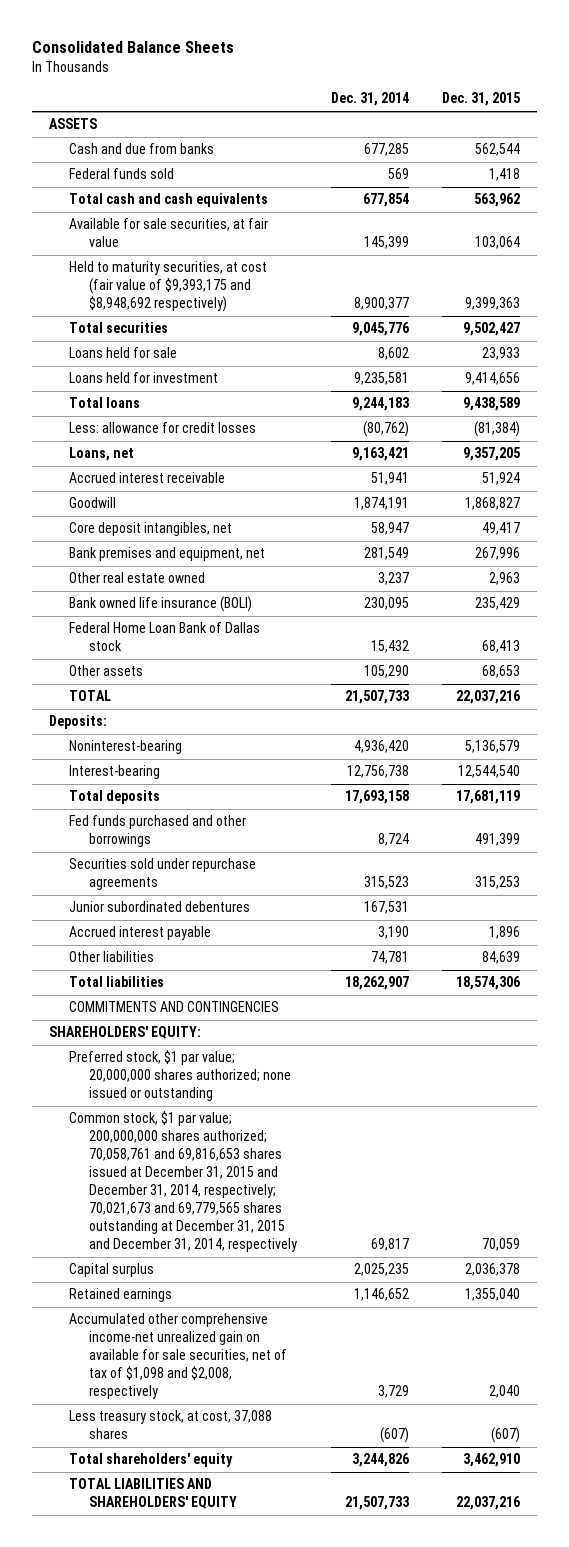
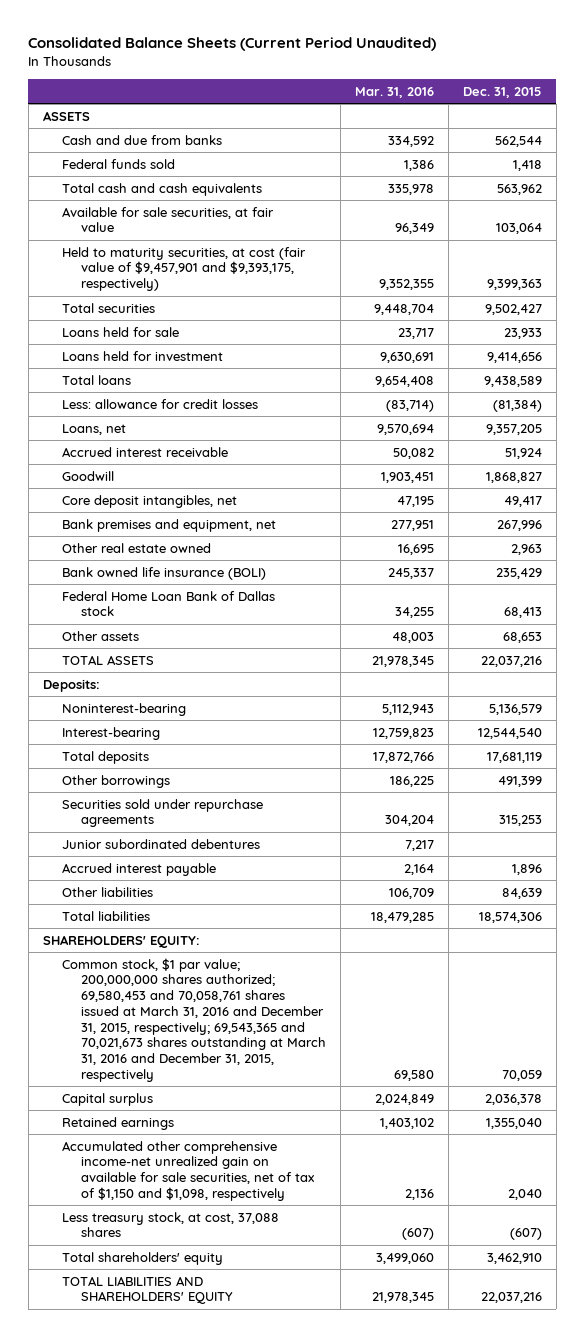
[31,41,234,54] Consolidated Balance Sheets -> [28,37,437,52] Consolidated Balance Sheets (Current Period Unaudited)
[330,92,409,107] Dec. 31, 2014 -> none
none -> [354,86,434,98] Mar. 31, 2016
[69,261,268,313] Held to maturity securities, at cost (fair value of $9,393,175 and $8,948,692 respectively) -> [61,246,306,292] Held to maturity securities, at cost (fair value of $9,457,901 and $9,393,175, respectively)
[69,690,112,702] TOTAL -> [61,654,154,665] TOTAL ASSETS
[69,815,247,848] Fed funds purchased and other borrowings -> [61,774,170,788] Other borrowings
[69,1001,280,1013] COMMITMENTS AND CONTINGENCIES -> none
[69,1050,292,1102] Preferred stock, $1 par value; 20,000,000 shares authorized; none issued or outstanding -> none
[69,1111,298,1253] Common stock, $1 par value; 200,000,000 shares authorized; 70,058,761 and 69,816,653 shares issued at December 31, 2015 and December 31, 2014, respectively; 70,021,673 and 69,779,565 shares outstanding at December 31, 2015 and December 31, 2014, respectively -> [61,957,327,1082] Common stock, $1 par value; 200,000,000 shares authorized; 69,580,453 and 70,058,761 shares issued at March 31, 2016 and December 31, 2015, respectively; 69,543,365 and 70,021,673 shares outstanding at March 31, 2016 and December 31, 2015, respectively
[69,1313,288,1400] Accumulated other comprehensive income-net unrealized gain on available for sale securities, net of tax of $1,098 and $2,008, respectively -> [61,1140,316,1201] Accumulated other comprehensive income-net unrealized gain on available for sale securities, net of tax of $1,150 and $1,098, respectively

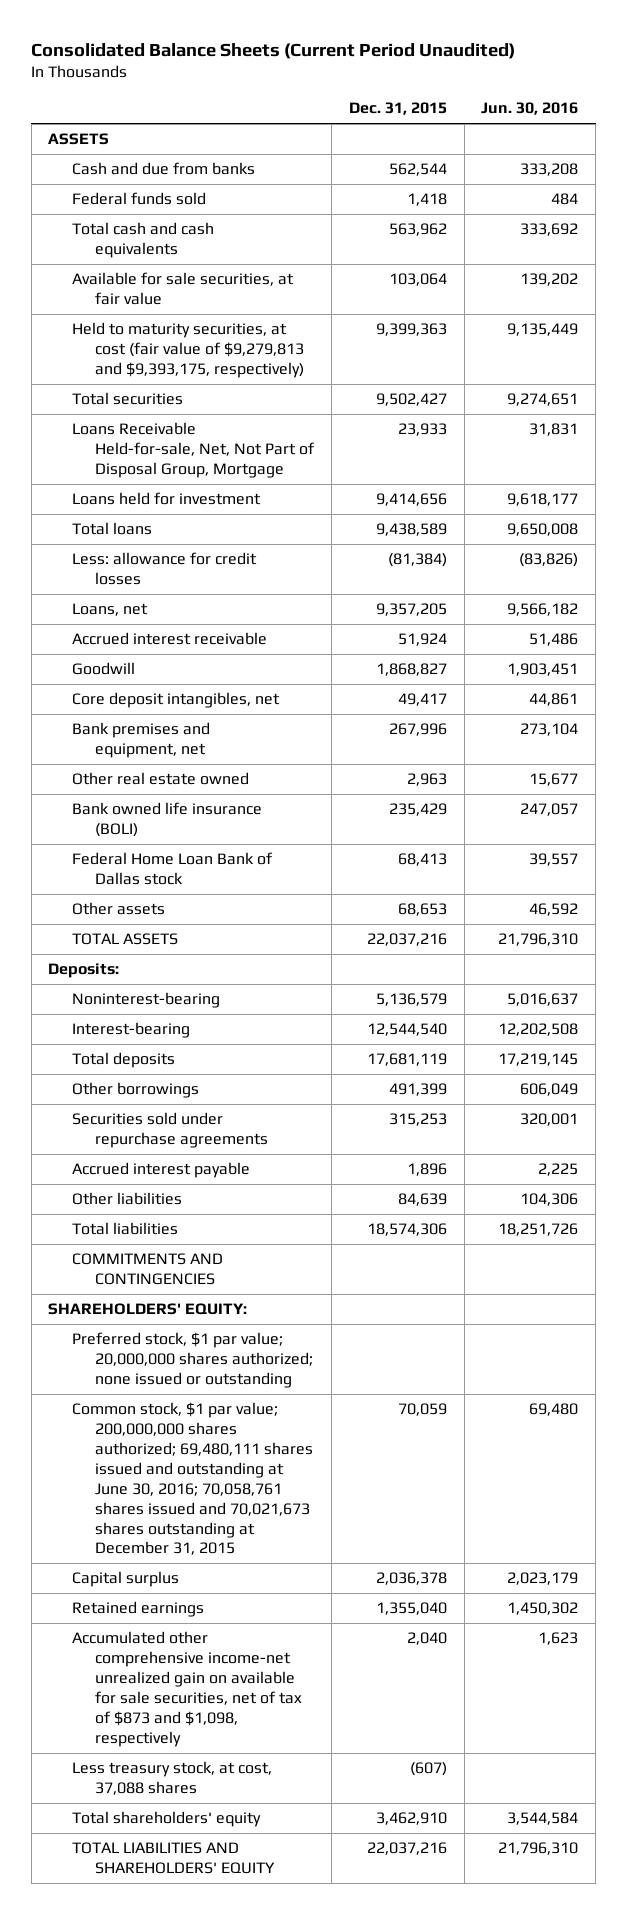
[354,86,434,98] Mar. 31, 2016 -> none
none -> [481,102,579,116] Jun. 30, 2016
[61,246,306,292] Held to maturity securities, at cost (fair value of $9,457,901 and $9,393,175, respectively) -> [71,322,305,379] Held to maturity securities, at cost (fair value of $9,279,813 and $9,393,175, respectively)
[61,326,179,337] Loans held for sale -> [71,422,316,479] Loans Receivable Held-for-sale, Net, Not Part of Disposal Group, Mortgage
[61,838,260,849] Junior subordinated debentures -> none
none -> [71,1253,223,1286] COMMITMENTS AND CONTINGENCIES
none -> [71,1332,314,1389] Preferred stock, $1 par value; 20,000,000 shares authorized; none issued or outstanding
[61,957,327,1082] Common stock, $1 par value; 200,000,000 shares authorized; 69,580,453 and 70,058,761 shares issued at March 31, 2016 and December 31, 2015, respectively; 69,543,365 and 70,021,673 shares outstanding at March 31, 2016 and December 31, 2015, respectively -> [71,1402,314,1556] Common stock, $1 par value; 200,000,000 shares authorized; 69,480,111 shares issued and outstanding at June 30, 2016; 70,058,761 shares issued and 70,021,673 shares outstanding at December 31, 2015
[61,1140,316,1201] Accumulated other comprehensive income-net unrealized gain on available for sale securities, net of tax of $1,150 and $1,098, respectively -> [71,1631,303,1747] Accumulated other comprehensive income-net unrealized gain on available for sale securities, net of tax of $873 and $1,098, respectively

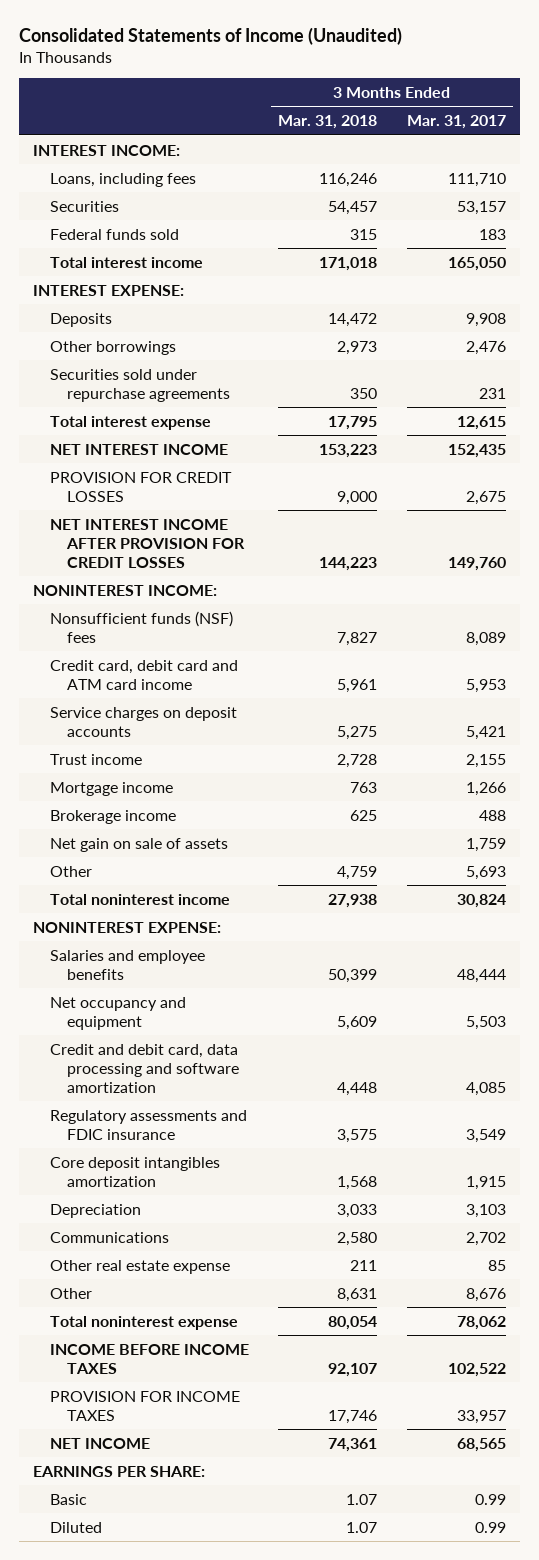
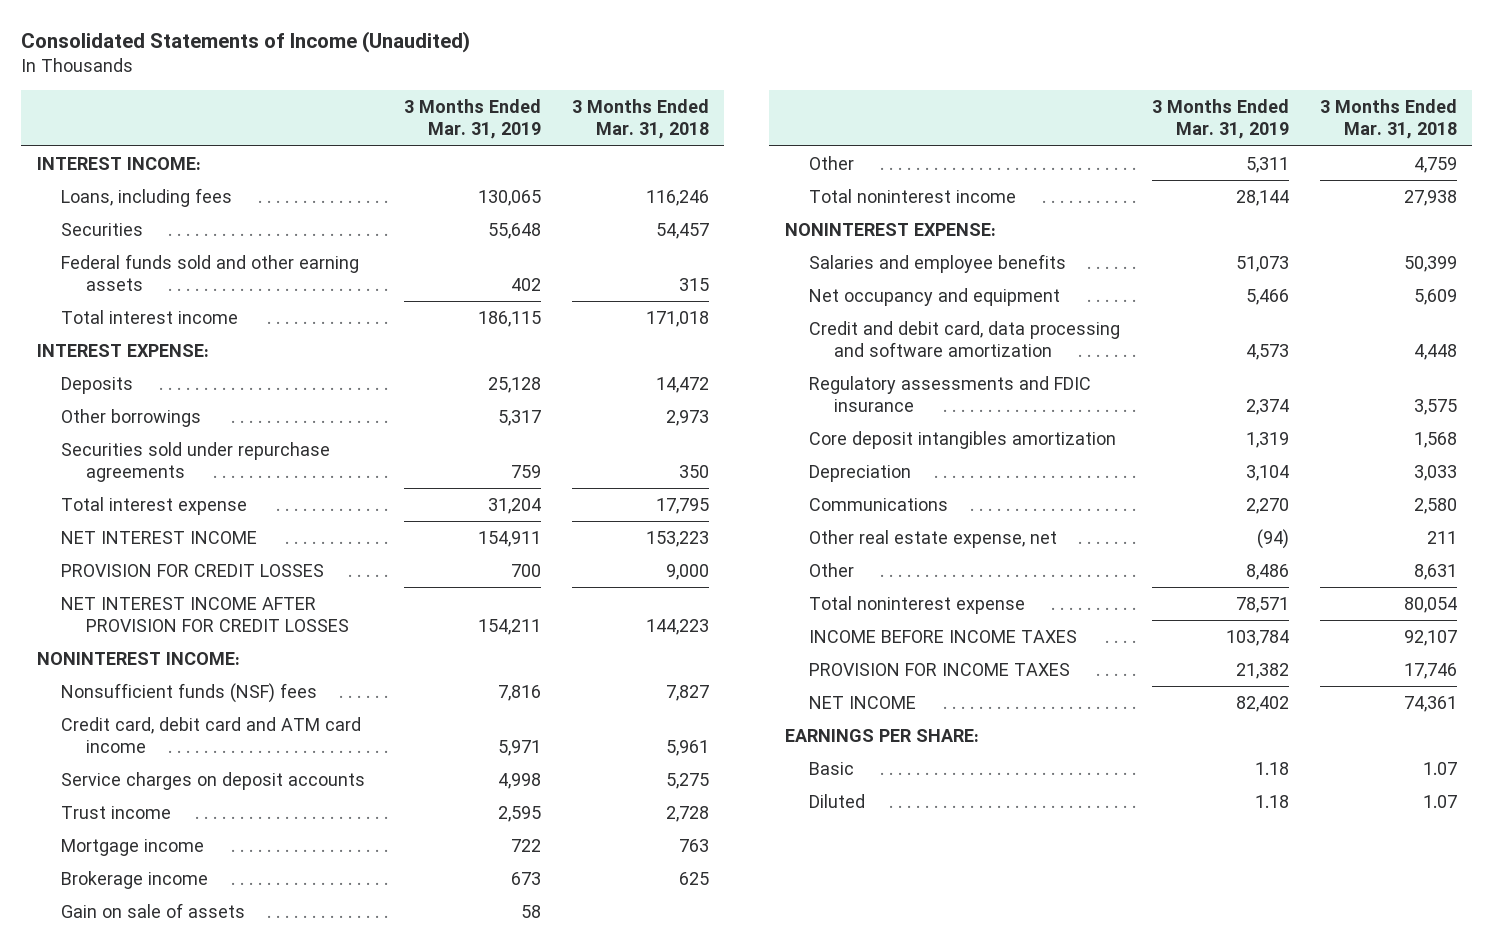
[406,115,506,130] Mar. 31, 2017 -> none
none -> [403,99,541,140] 3 Months Ended Mar. 31, 2019
[50,228,180,240] Federal funds sold -> [61,253,360,291] Federal funds sold and other earning assets
[50,837,229,852] Net gain on sale of assets -> [61,902,246,918] Gain on sale of assets
[50,1259,231,1274] Other real estate expense -> [809,529,1058,548] Other real estate expense, net

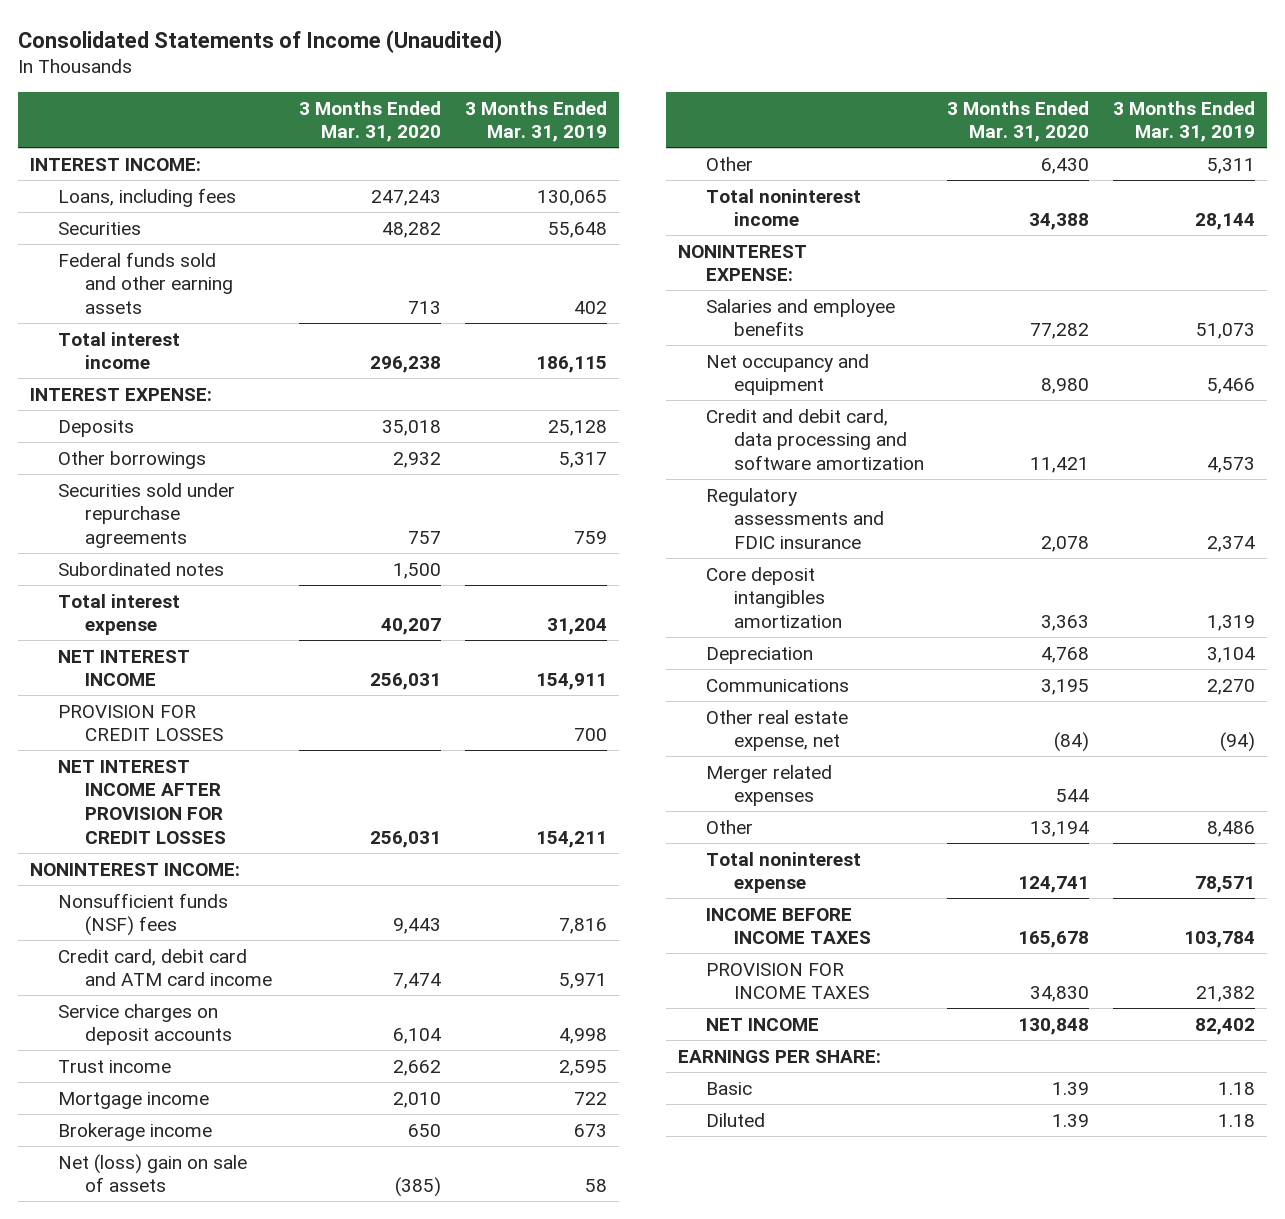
[571,99,709,140] 3 Months Ended Mar. 31, 2018 -> none
none -> [299,100,442,143] 3 Months Ended Mar. 31, 2020
none -> [57,561,224,576] Subordinated notes
[61,902,246,918] Gain on sale of assets -> [57,1153,247,1193] Net (loss) gain on sale of assets
none -> [705,764,832,807] Merger related expenses

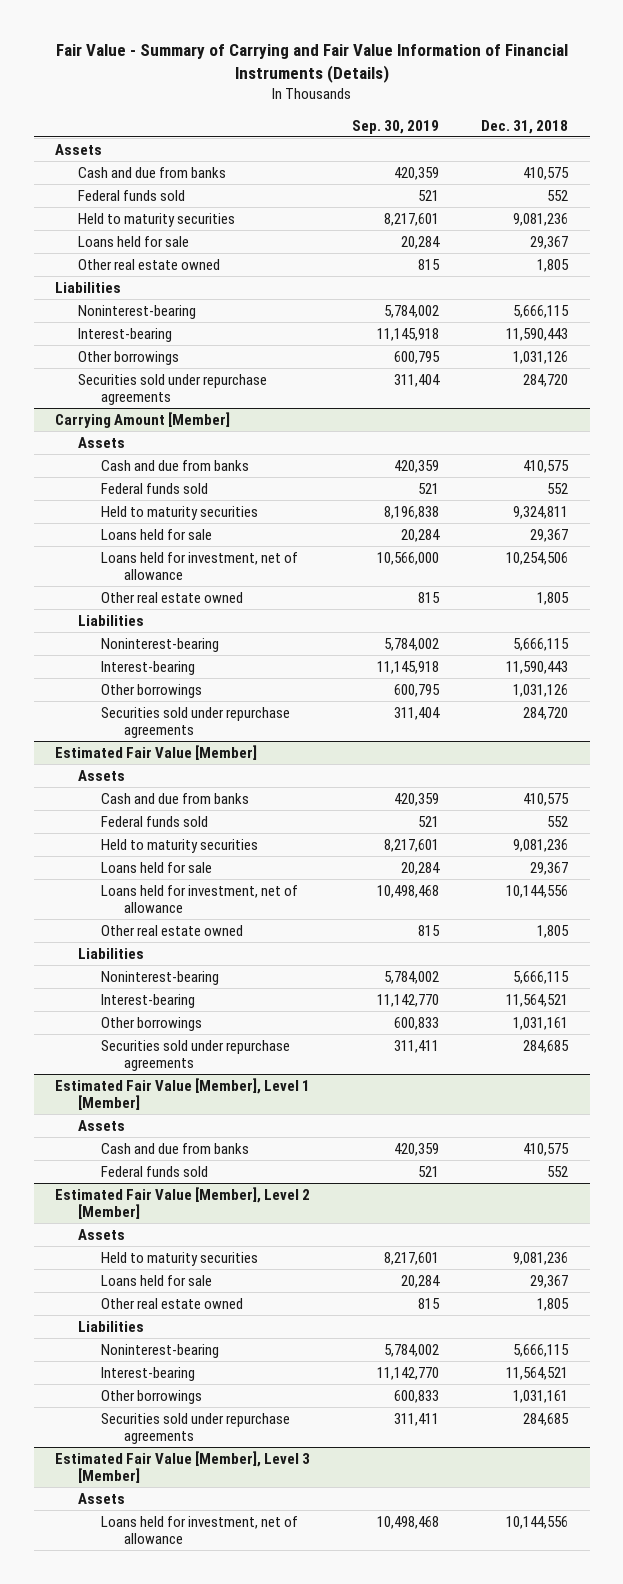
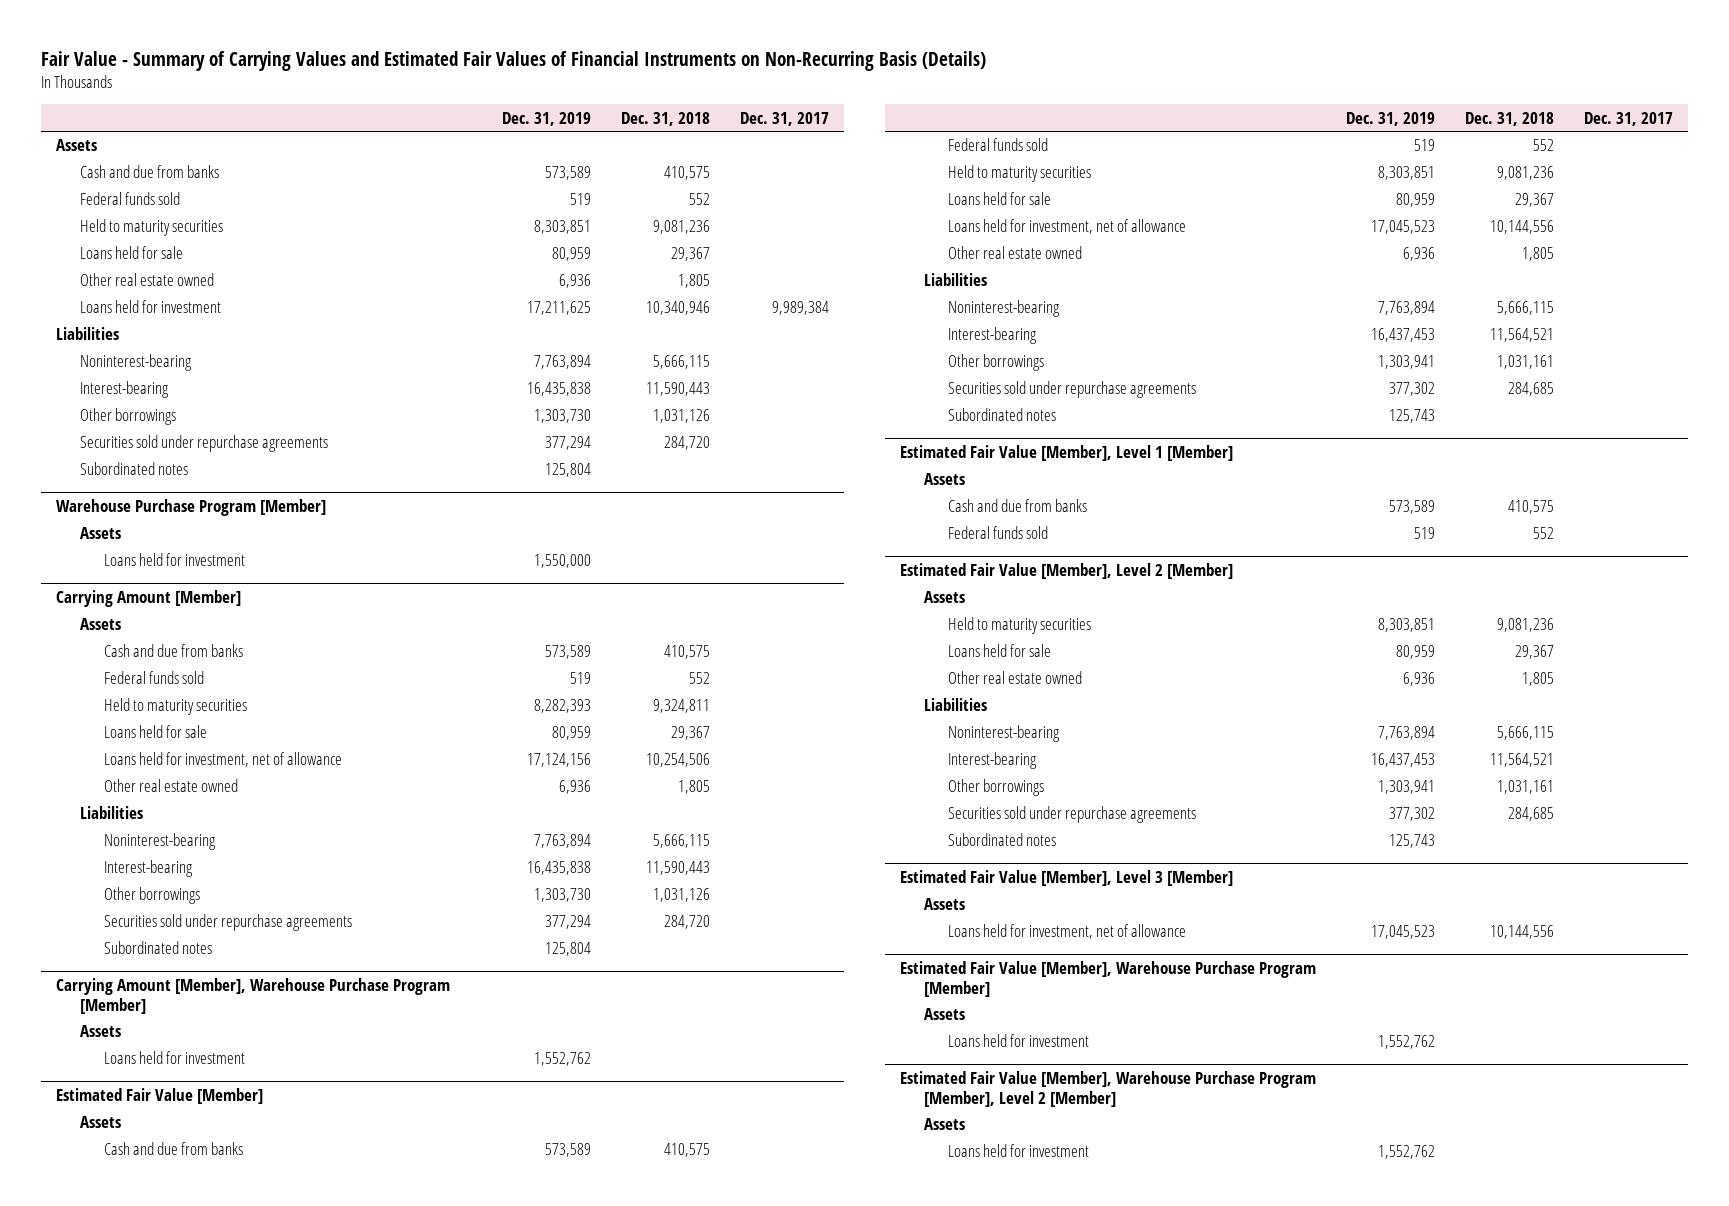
[55,44,568,84] Fair Value - Summary of Carrying and Fair Value Information of Financial Instruments (Details) -> [40,50,986,71] Fair Value - Summary of Carrying Values and Estimated Fair Values of Financial Instruments on Non-Recurring Basis (Details)
[352,119,440,134] Sep. 30, 2019 -> none
none -> [501,111,591,126] Dec. 31, 2019
none -> [739,111,829,126] Dec. 31, 2017
none -> [79,300,221,314] Loans held for investment
none -> [79,462,188,476] Subordinated notes
none -> [55,499,326,517] Warehouse Purchase Program [Member]
none -> [79,527,121,540] Assets
none -> [103,553,245,567] Loans held for investment
none -> [103,941,212,955] Subordinated notes
none -> [55,978,450,1014] Carrying Amount [Member], Warehouse Purchase Program [Member]
none -> [79,1025,121,1038] Assets
none -> [103,1051,245,1065] Loans held for investment
none -> [947,408,1056,422] Subordinated notes
none -> [947,833,1056,847] Subordinated notes
none -> [899,961,1316,997] Estimated Fair Value [Member], Warehouse Purchase Program [Member]
none -> [923,1008,965,1021] Assets
none -> [947,1034,1089,1048] Loans held for investment
none -> [899,1071,1316,1107] Estimated Fair Value [Member], Warehouse Purchase Program [Member], Level 2 [Member]
none -> [923,1118,965,1131] Assets
none -> [947,1144,1089,1158] Loans held for investment

